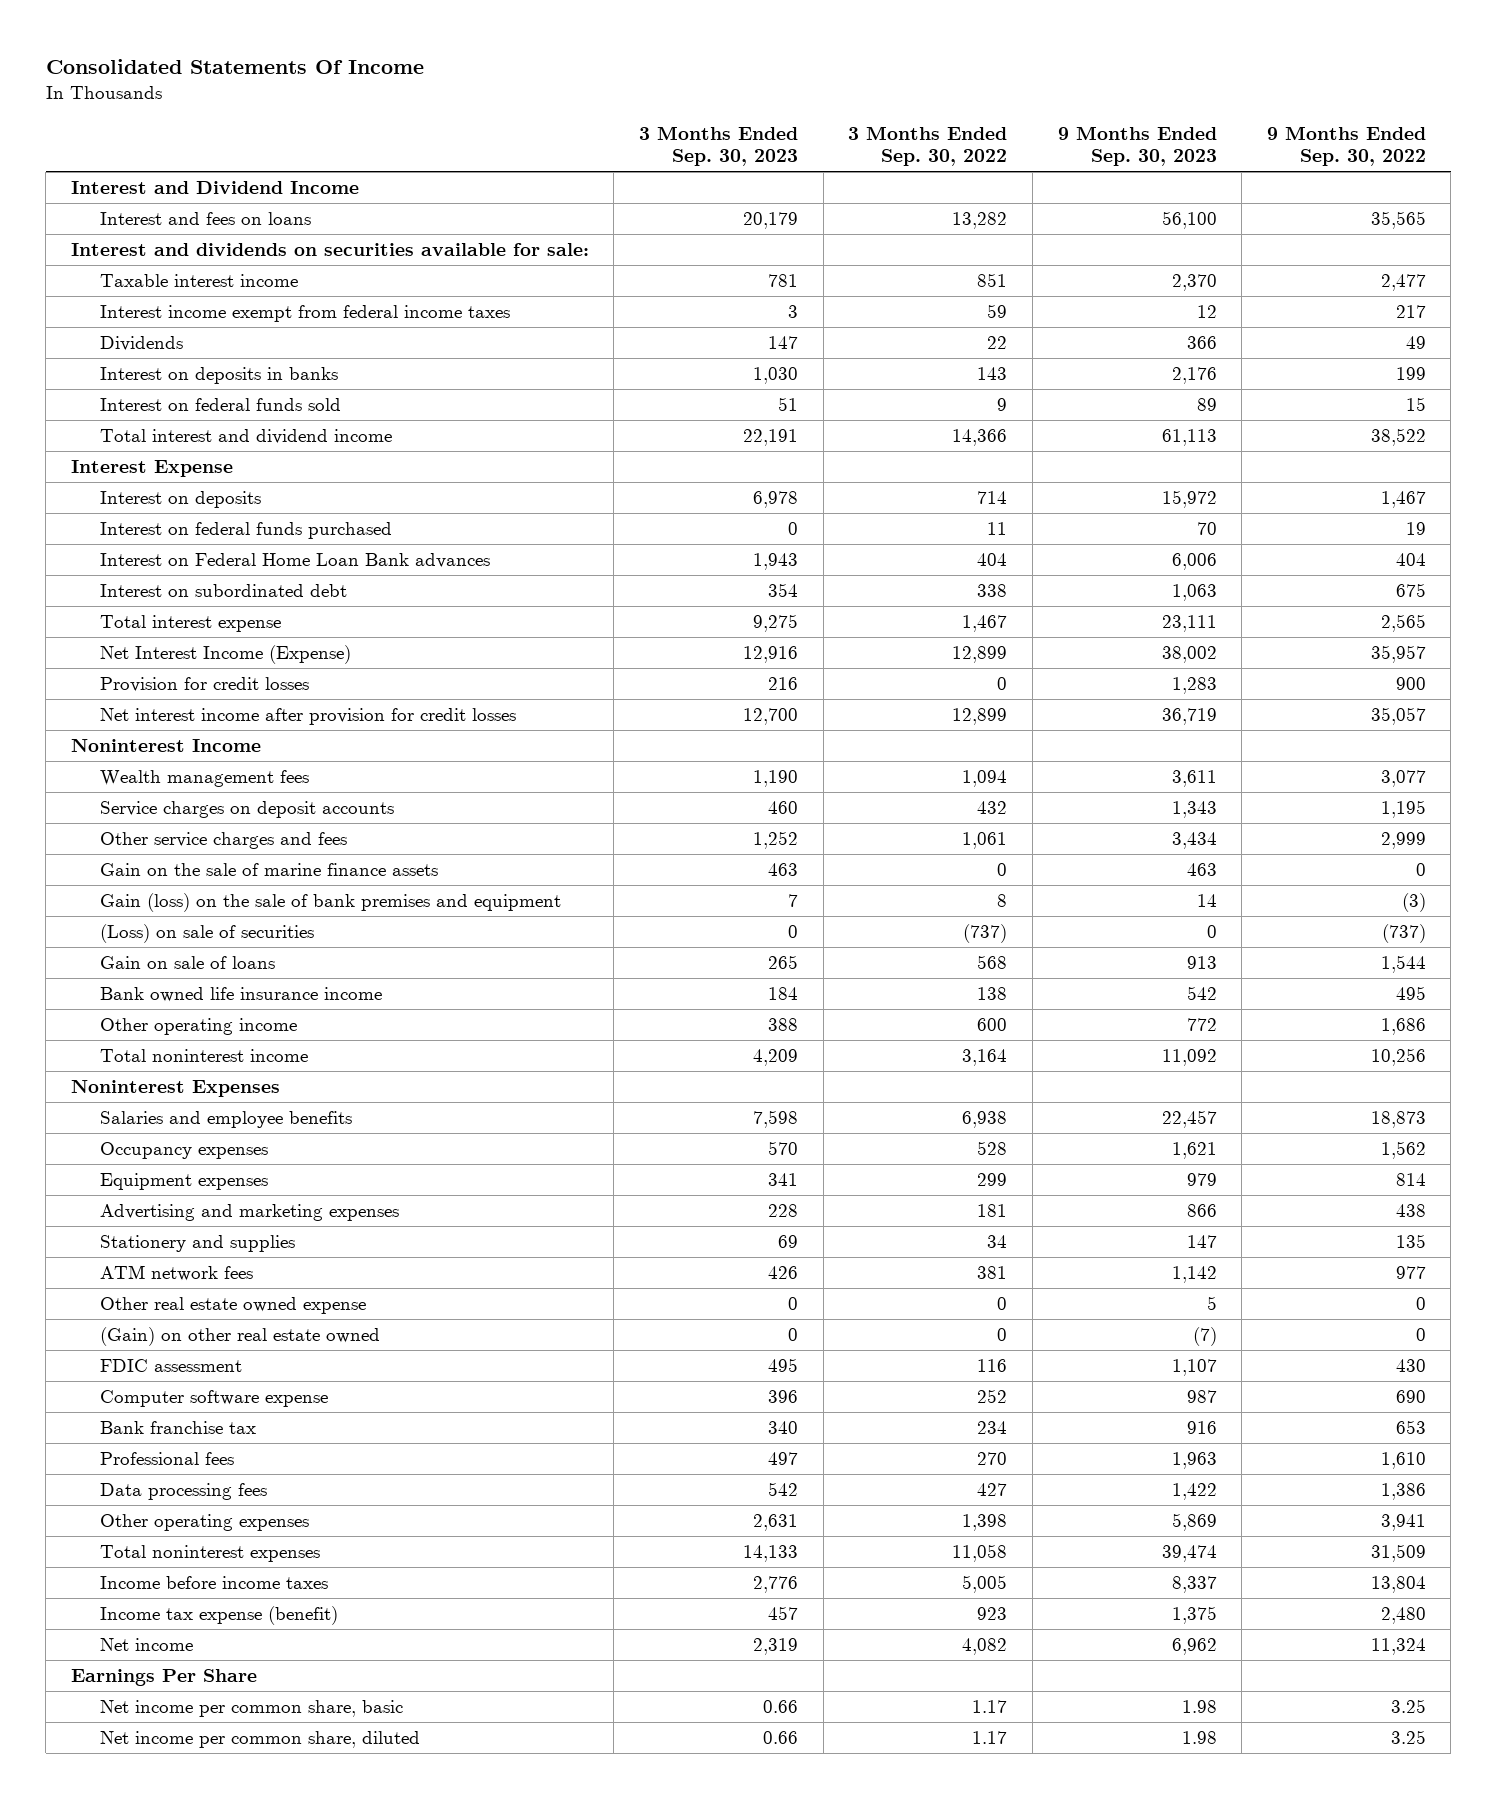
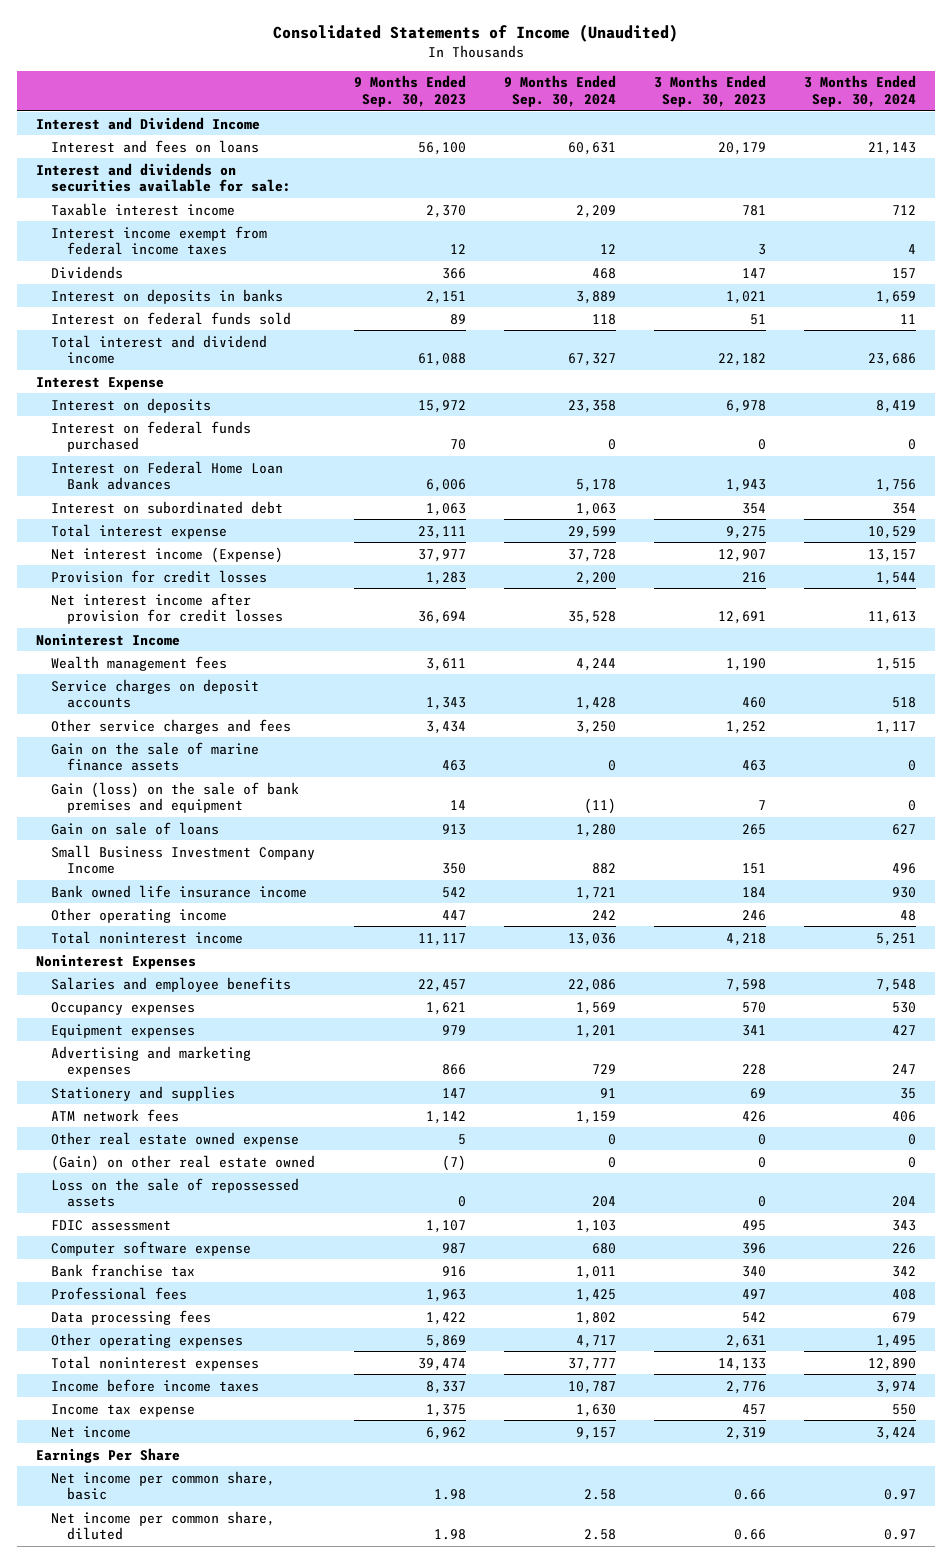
[45,59,424,75] Consolidated Statements Of Income -> [272,24,678,43] Consolidated Statements of Income (Unaudited)
[848,125,1008,167] 3 Months Ended Sep. 30, 2022 -> none
[1266,125,1426,167] 9 Months Ended Sep. 30, 2022 -> none
none -> [503,75,616,108] 9 Months Ended Sep. 30, 2024
none -> [803,75,916,108] 3 Months Ended Sep. 30, 2024
[753,366,799,384] 1,030 -> [725,290,766,304] 1,021
[1171,366,1217,384] 2,176 -> [425,290,466,304] 2,151
[743,428,799,446] 22,191 -> [717,353,766,367] 22,182
[1161,428,1217,446] 61,113 -> [417,353,466,367] 61,088
[100,644,352,664] Net Interest Income (Expense) -> [51,546,284,563] Net interest income (Expense)
[743,645,799,663] 12,916 -> [717,548,766,562] 12,907
[1161,645,1217,663] 38,002 -> [417,548,466,562] 37,977
[743,707,799,725] 12,700 -> [717,611,766,625] 12,691
[1161,707,1217,725] 36,719 -> [417,611,466,625] 36,694
[100,923,315,943] (Loss) on sale of securities -> none
none -> [51,844,316,875] Small Business Investment Company Income
[768,1017,799,1031] 388 -> [741,909,766,921] 246
[1186,1017,1217,1031] 772 -> [441,909,466,920] 447
[753,1048,799,1066] 4,209 -> [725,932,766,946] 4,218
[1161,1048,1217,1066] 11,092 -> [417,932,466,946] 11,117
none -> [51,1177,300,1208] Loss on the sale of repossessed assets
[100,1605,339,1625] Income tax expense (benefit) -> [51,1403,196,1417] Income tax expense

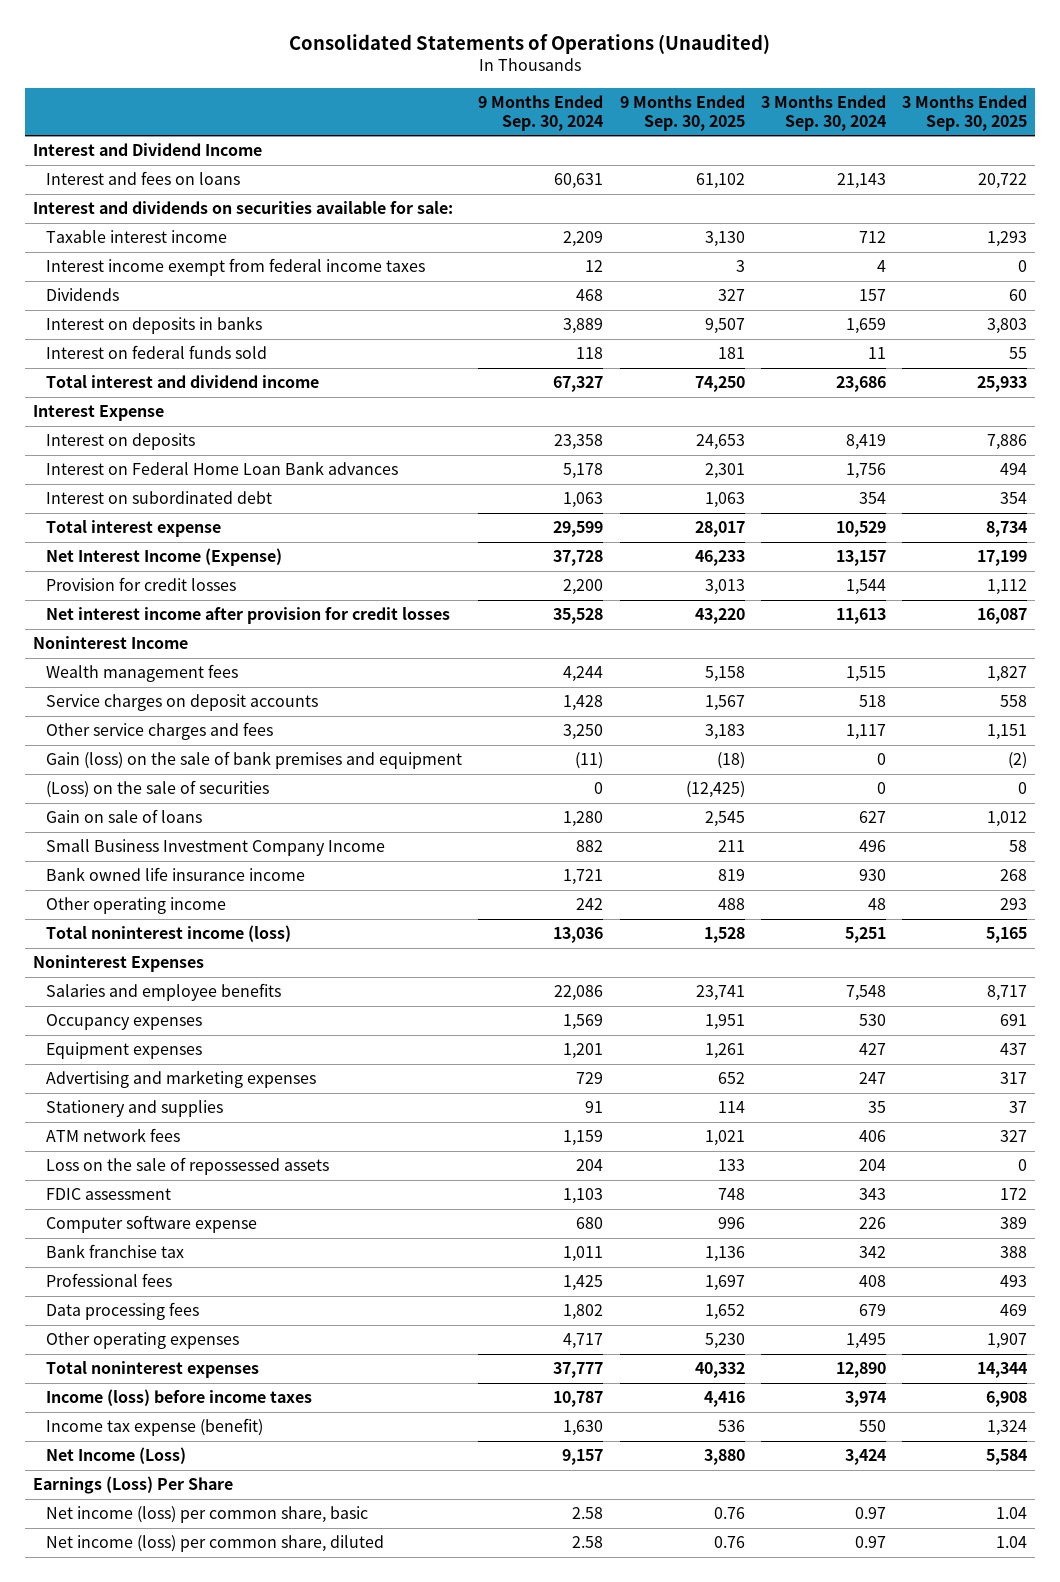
[272,24,678,43] Consolidated Statements of Income (Unaudited) -> [288,33,770,54] Consolidated Statements of Operations (Unaudited)
[353,75,466,108] 9 Months Ended Sep. 30, 2023 -> none
[653,75,766,108] 3 Months Ended Sep. 30, 2023 -> none
none -> [619,94,745,131] 9 Months Ended Sep. 30, 2025
none -> [902,94,1028,131] 3 Months Ended Sep. 30, 2025
[51,420,252,453] Interest on federal funds purchased -> none
[51,546,284,563] Net interest income (Expense) -> [45,548,282,567] Net Interest Income (Expense)
[51,741,260,772] Gain on the sale of marine finance assets -> none
none -> [45,780,269,799] (Loss) on the sale of securities
[51,930,244,944] Total noninterest income -> [45,925,291,943] Total noninterest income (loss)
[51,1131,300,1147] Other real estate owned expense -> none
[51,1154,316,1171] (Gain) on other real estate owned -> none
[51,1378,260,1392] Income before income taxes -> [45,1389,312,1407] Income (loss) before income taxes
[51,1403,196,1417] Income tax expense -> [45,1418,263,1437] Income tax expense (benefit)
[51,1425,132,1438] Net income -> [45,1447,186,1465] Net Income (Loss)
[35,1447,180,1463] Earnings Per Share -> [32,1476,233,1495] Earnings (Loss) Per Share
[51,1470,276,1501] Net income per common share, basic -> [45,1506,368,1524] Net income (loss) per common share, basic
[51,1510,276,1541] Net income per common share, diluted -> [45,1535,384,1553] Net income (loss) per common share, diluted

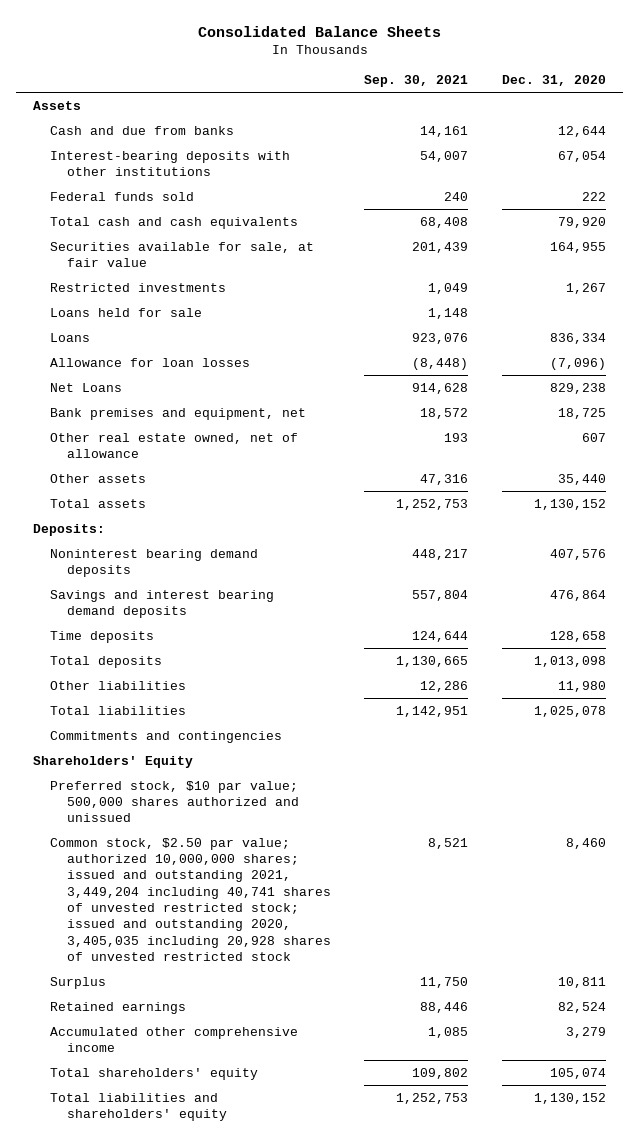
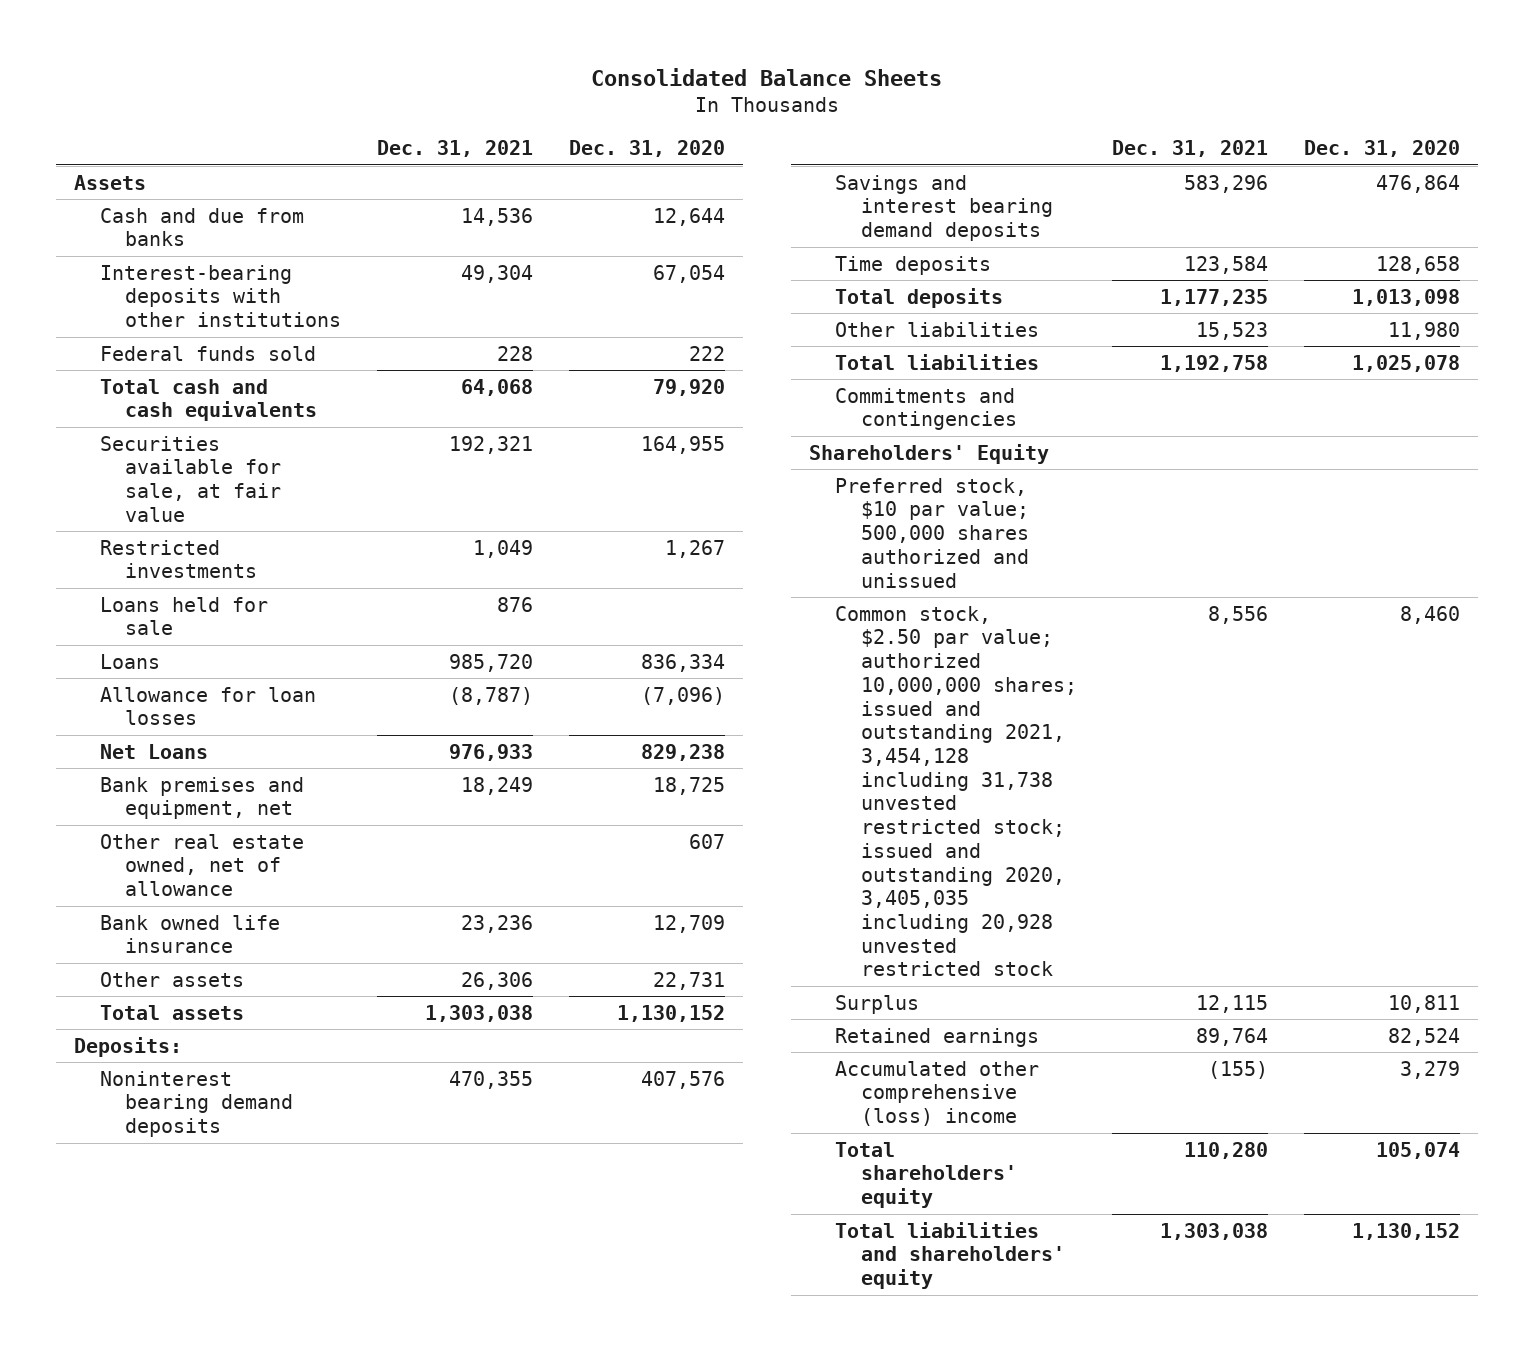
[364,75,469,88] Sep. 30, 2021 -> none
none -> [377,140,534,158] Dec. 31, 2021
none -> [99,914,280,954] Bank owned life insurance
[558,473,607,485] 35,440 -> [653,971,726,990] 22,731
[49,837,331,961] Common stock, $2.50 par value; authorized 10,000,000 shares; issued and outstanding 2021, 3,449,204 including 40,741 shares of unvested restricted stock; issued and outstanding 2020, 3,405,035 including 20,928 shares of unvested restricted stock -> [834,605,1077,977] Common stock, $2.50 par value; authorized 10,000,000 shares; issued and outstanding 2021, 3,454,128 including 31,738 unvested restricted stock; issued and outstanding 2020, 3,405,035 including 20,928 unvested restricted stock
[49,1026,298,1053] Accumulated other comprehensive income -> [834,1060,1039,1127] Accumulated other comprehensive (loss) income

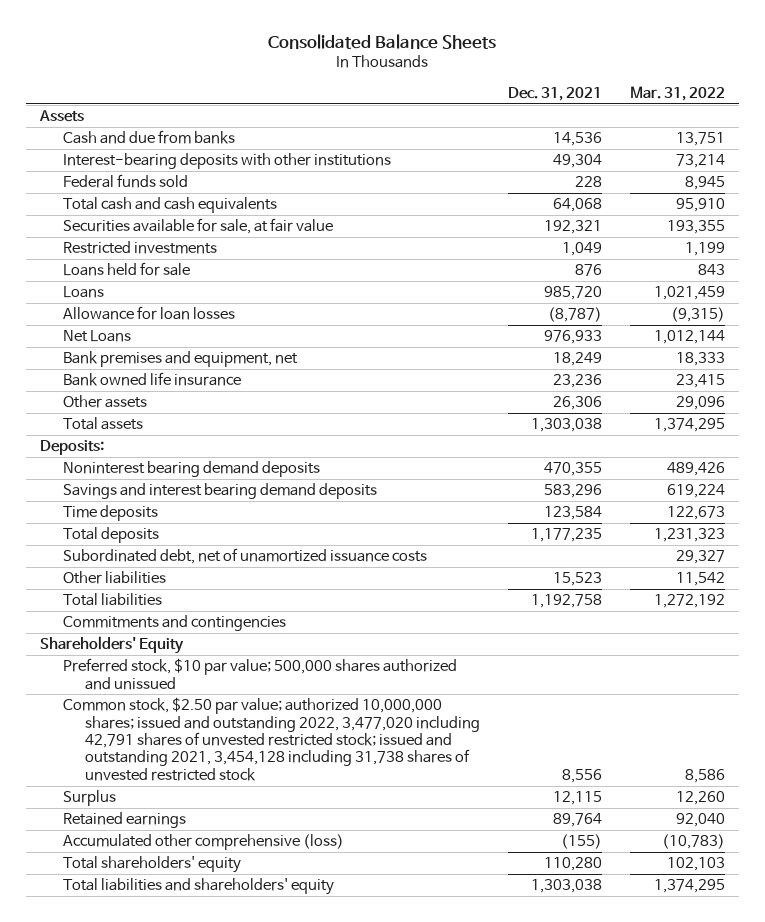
[569,140,726,158] Dec. 31, 2020 -> none
none -> [629,85,725,101] Mar. 31, 2022
[99,833,304,897] Other real estate owned, net of allowance -> none
none -> [62,548,427,565] Subordinated debt, net of unamortized issuance costs
[834,605,1077,977] Common stock, $2.50 par value; authorized 10,000,000 shares; issued and outstanding 2021, 3,454,128 including 31,738 unvested restricted stock; issued and outstanding 2020, 3,405,035 including 20,928 unvested restricted stock -> [62,697,481,781] Common stock, $2.50 par value; authorized 10,000,000 shares; issued and outstanding 2022, 3,477,020 including 42,791 shares of unvested restricted stock; issued and outstanding 2021, 3,454,128 including 31,738 shares of unvested restricted stock
[834,1060,1039,1127] Accumulated other comprehensive (loss) income -> [62,834,344,851] Accumulated other comprehensive (loss)

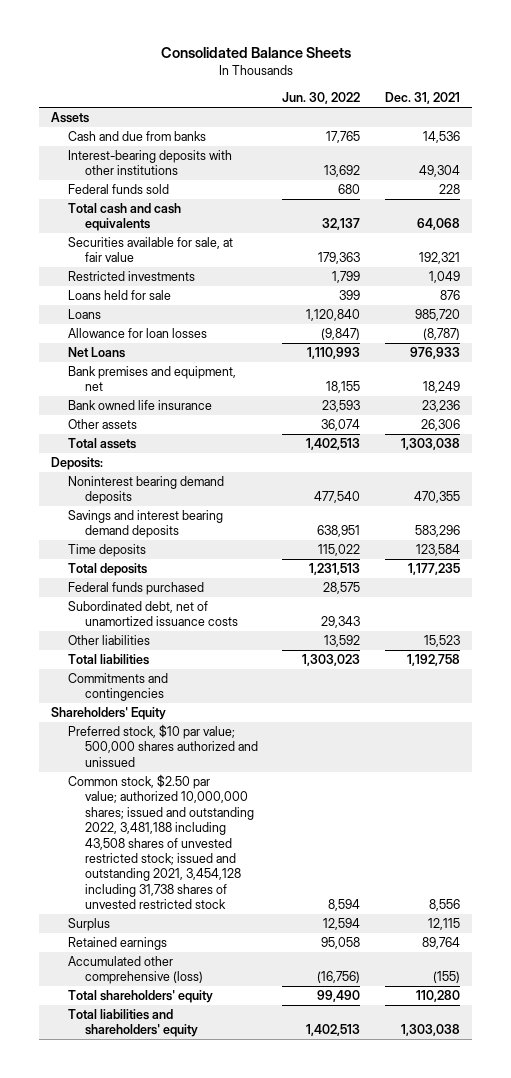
[629,85,725,101] Mar. 31, 2022 -> none
none -> [282,92,361,105] Jun. 30, 2022
none -> [68,582,205,596] Federal funds purchased
[62,697,481,781] Common stock, $2.50 par value; authorized 10,000,000 shares; issued and outstanding 2022, 3,477,020 including 42,791 shares of unvested restricted stock; issued and outstanding 2021, 3,454,128 including 31,738 shares of unvested restricted stock -> [68,774,254,910] Common stock, $2.50 par value; authorized 10,000,000 shares; issued and outstanding 2022, 3,481,188 including 43,508 shares of unvested restricted stock; issued and outstanding 2021, 3,454,128 including 31,738 shares of unvested restricted stock

